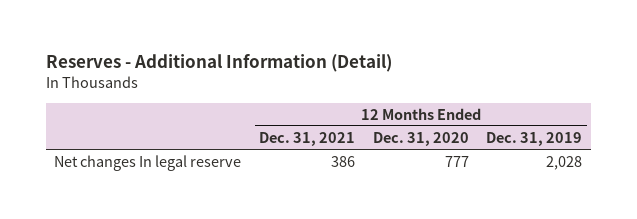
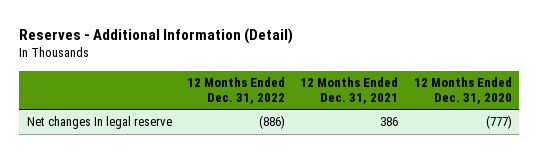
[486,131,583,146] Dec. 31, 2019 -> none
none -> [187,76,286,105] 12 Months Ended Dec. 31, 2022
[444,155,469,167] 777 -> [485,115,512,130] (777)

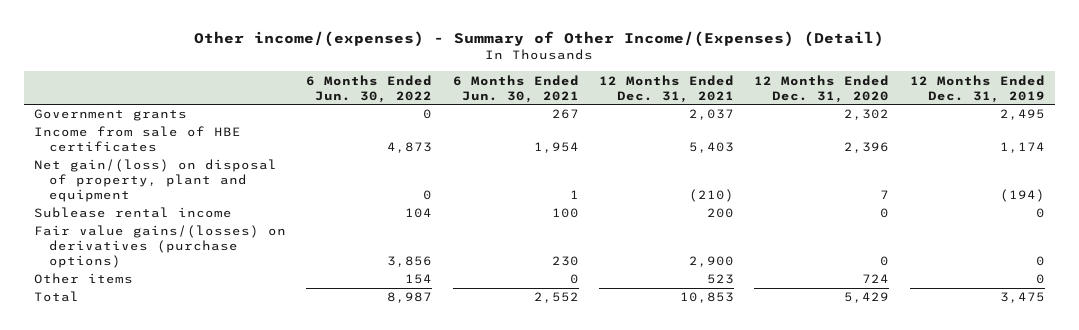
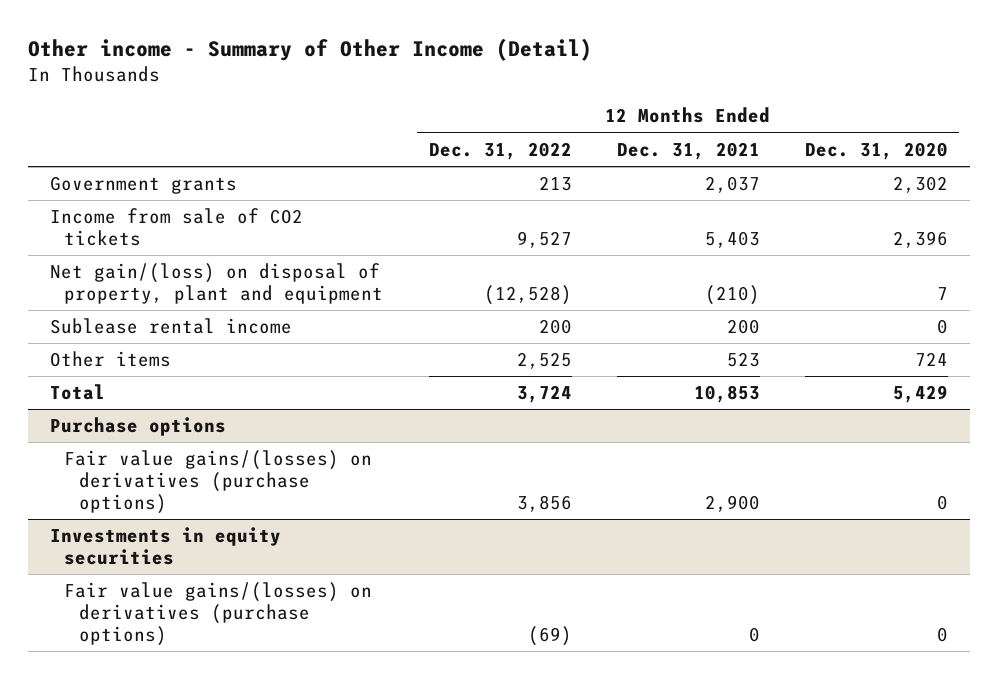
[194,30,885,47] Other income/(expenses) - Summary of Other Income/(Expenses) (Detail) -> [27,38,592,62] Other income - Summary of Other Income (Detail)
[306,74,433,103] 6 Months Ended Jun. 30, 2022 -> none
[452,74,579,103] 6 Months Ended Jun. 30, 2021 -> none
[909,74,1045,103] 12 Months Ended Dec. 31, 2019 -> none
none -> [428,141,572,160] Dec. 31, 2022
[34,126,242,153] Income from sale of HBE certificates -> [50,208,304,246] Income from sale of CO2 tickets
[34,225,287,269] Fair value gains/(losses) on derivatives (purchase options) -> none
none -> [50,417,227,437] Purchase options
none -> [64,450,373,514] Fair value gains/(losses) on derivatives (purchase options)
none -> [50,527,282,565] Investments in equity securities
none -> [64,582,373,646] Fair value gains/(losses) on derivatives (purchase options)

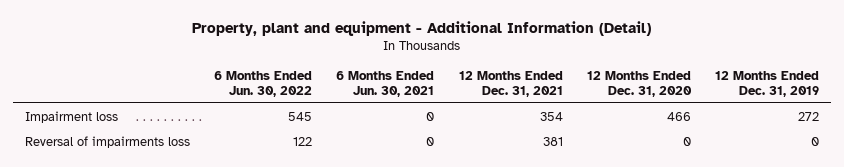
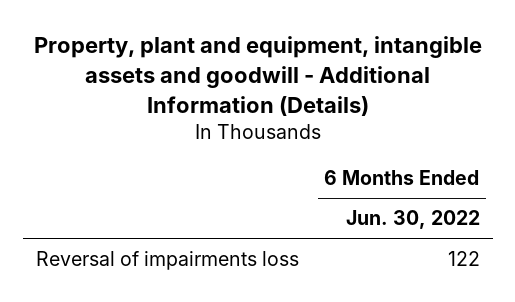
[192,20,652,36] Property, plant and equipment - Additional Information (Detail) -> [33,35,482,116] Property, plant and equipment, intangible assets and goodwill - Additional Information (Details)
[336,70,435,97] 6 Months Ended Jun. 30, 2021 -> none
[458,70,563,97] 12 Months Ended Dec. 31, 2021 -> none
[586,70,692,97] 12 Months Ended Dec. 31, 2020 -> none
[715,70,820,97] 12 Months Ended Dec. 31, 2019 -> none
[24,110,118,123] Impairment loss -> none

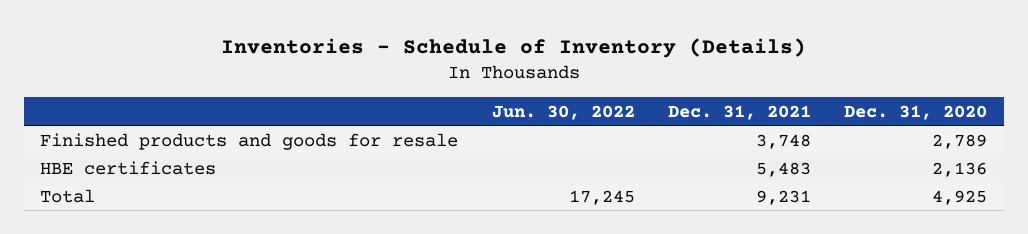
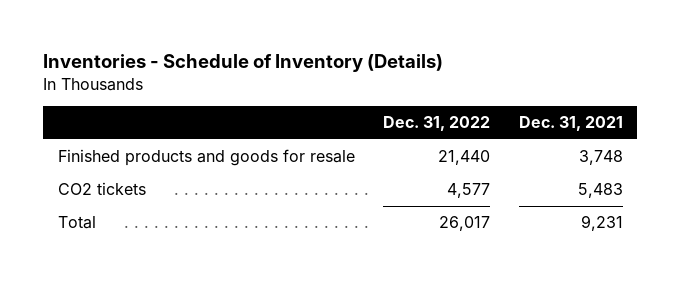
[491,104,635,120] Jun. 30, 2022 -> none
[844,104,988,120] Dec. 31, 2020 -> none
none -> [383,116,491,132] Dec. 31, 2022
[40,160,217,175] HBE certificates -> [57,182,146,196] CO2 tickets

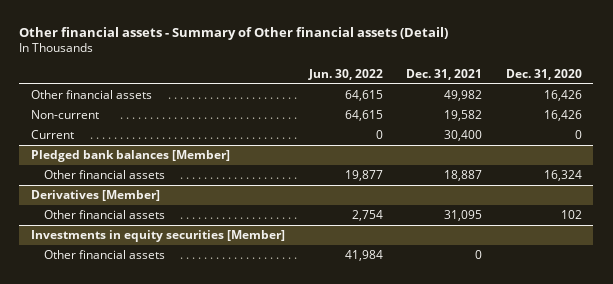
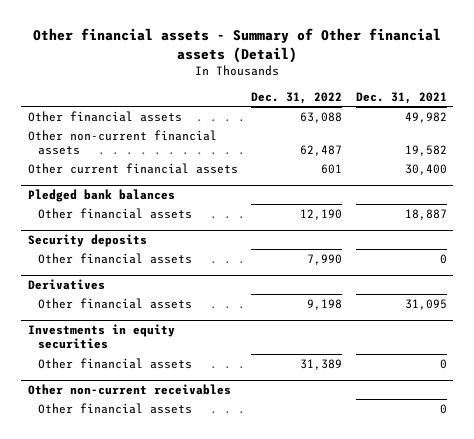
[307,68,383,80] Jun. 30, 2022 -> none
[505,68,582,80] Dec. 31, 2020 -> none
none -> [251,92,343,105] Dec. 31, 2022
[31,110,100,120] Non-current -> [27,129,217,156] Other non-current financial assets
[31,130,75,140] Current -> [27,162,238,174] Other current financial assets
[31,150,231,163] Pledged bank balances [Member] -> [27,188,175,202] Pledged bank balances
none -> [27,233,147,247] Security deposits
none -> [38,252,193,264] Other financial assets
[31,190,161,202] Derivatives [Member] -> [27,278,105,290] Derivatives
[31,230,286,243] Investments in equity securities [Member] -> [27,323,175,350] Investments in equity securities
none -> [27,383,231,395] Other non-current receivables
none -> [38,402,193,414] Other financial assets

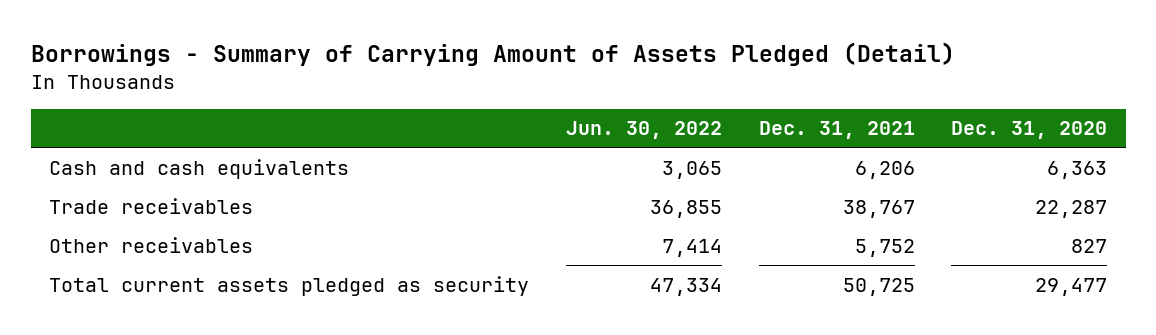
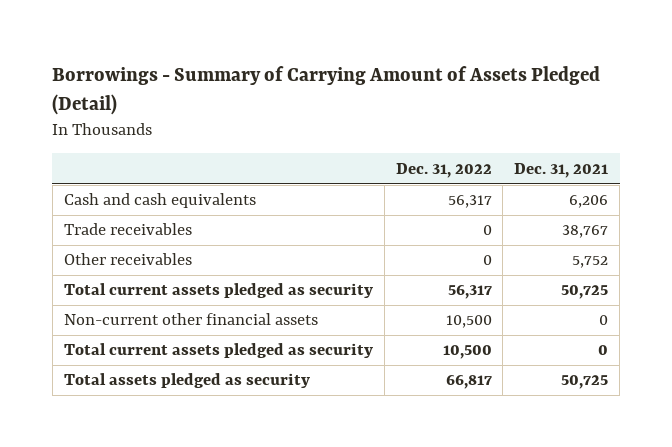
[565,121,722,140] Jun. 30, 2022 -> none
[951,121,1108,140] Dec. 31, 2020 -> none
none -> [395,162,492,178] Dec. 31, 2022
none -> [63,313,318,326] Non-current other financial assets
none -> [63,343,373,359] Total current assets pledged as security
none -> [63,373,310,389] Total assets pledged as security

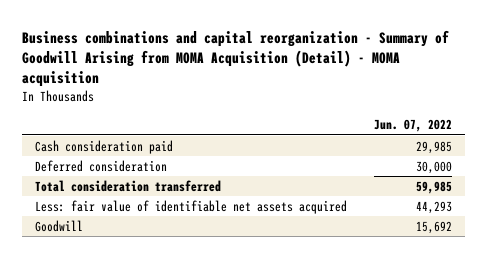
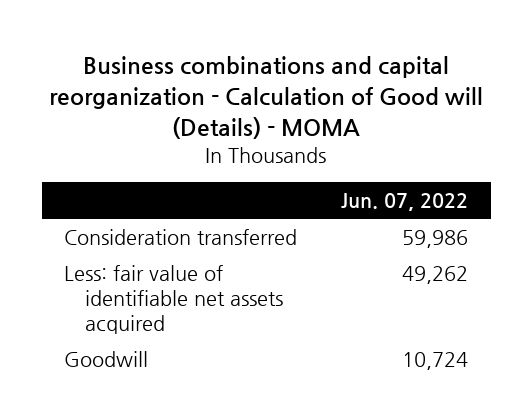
[22,29,450,88] Business combinations and capital reorganization - Summary of Goodwill Arising from MOMA Acquisition (Detail) - MOMA acquisition -> [49,55,484,140] Business combinations and capital reorganization - Calculation of Good will (Details) - MOMA
[35,139,174,154] Cash consideration paid -> none
[35,159,168,172] Deferred consideration -> none
[35,179,222,192] Total consideration transferred -> [64,228,298,245] Consideration transferred
[415,180,452,194] 59,985 -> [402,229,469,248] 59,986
[415,200,452,214] 44,293 -> [402,265,469,284] 49,262
[415,220,452,234] 15,692 -> [402,351,469,370] 10,724

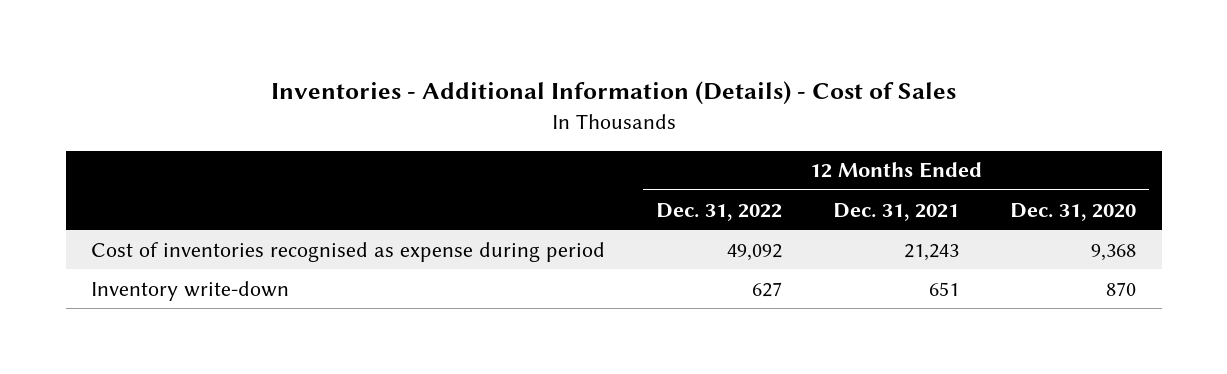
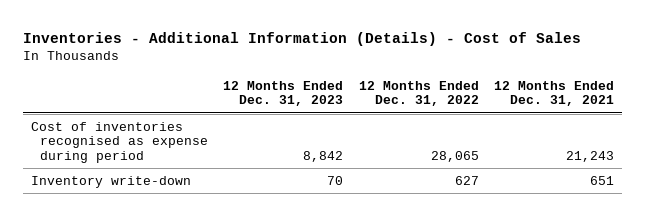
[1010,202,1137,221] Dec. 31, 2020 -> none
none -> [223,80,344,107] 12 Months Ended Dec. 31, 2023
[727,243,783,261] 49,092 -> [430,151,479,163] 28,065

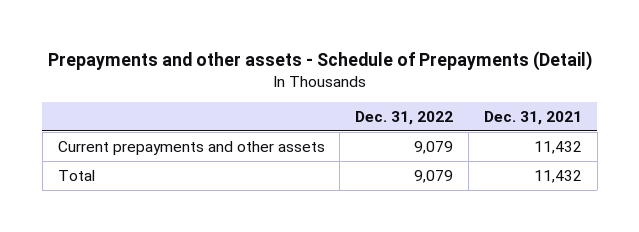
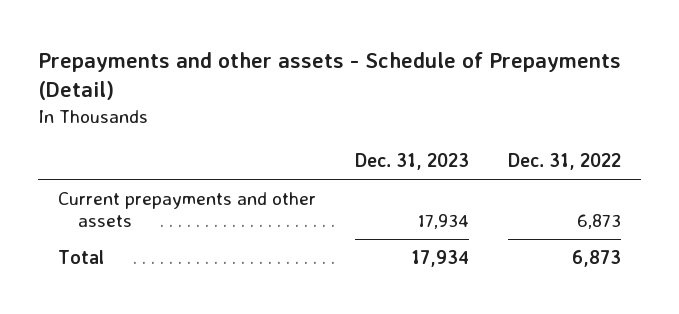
[483,110,582,125] Dec. 31, 2021 -> none
none -> [354,153,469,171] Dec. 31, 2023
[414,140,454,154] 9,079 -> [577,214,622,230] 6,873
[414,169,454,183] 9,079 -> [572,249,622,267] 6,873

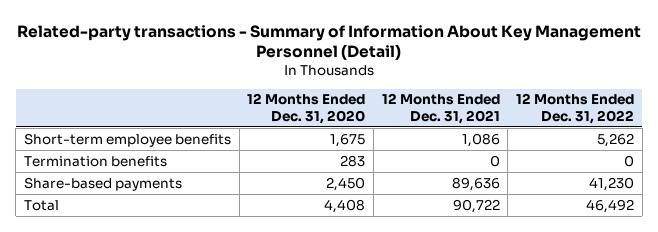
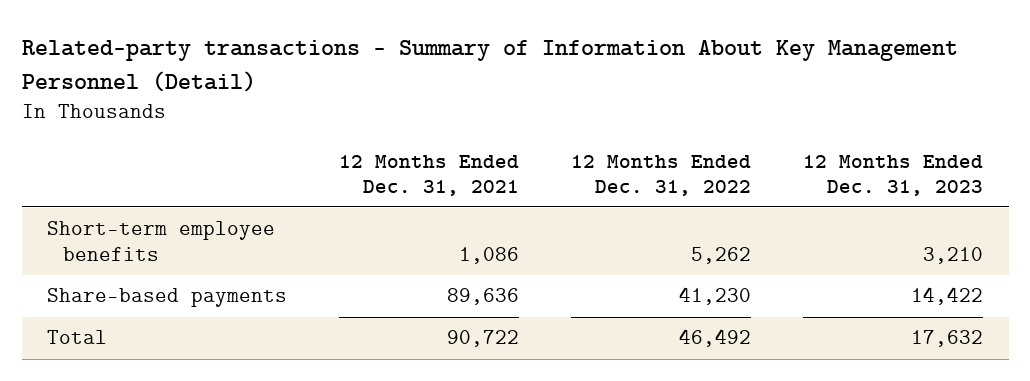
[247,93,366,124] 12 Months Ended Dec. 31, 2020 -> none
none -> [802,154,983,196] 12 Months Ended Dec. 31, 2023
[24,155,168,167] Termination benefits -> none

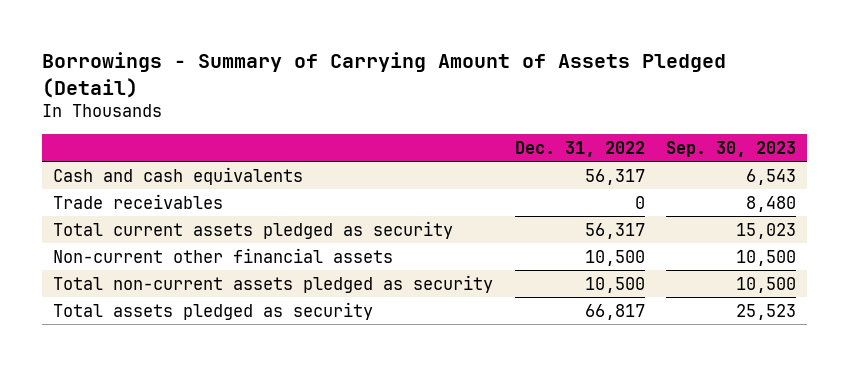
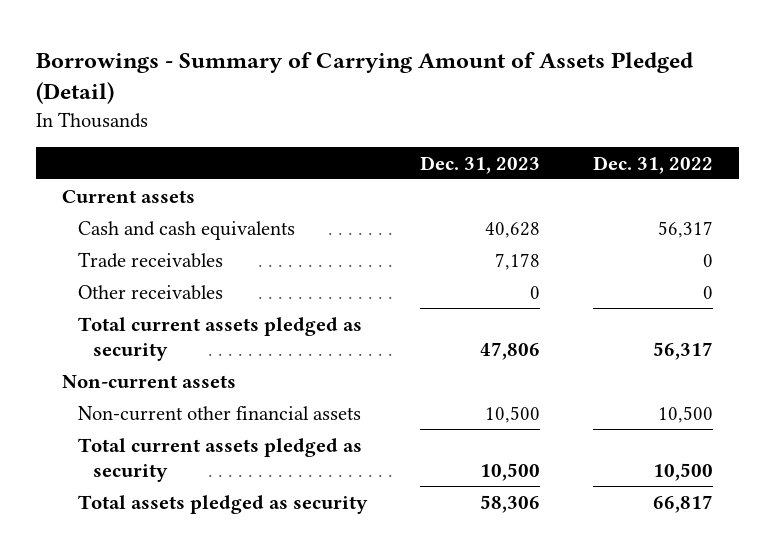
[666,140,797,157] Sep. 30, 2023 -> none
none -> [419,155,540,174] Dec. 31, 2023
none -> [62,189,196,203] Current assets
none -> [77,284,223,300] Other receivables
none -> [62,374,237,388] Non-current assets
[52,274,493,293] Total non-current assets pledged as security -> [77,437,362,482] Total current assets pledged as security

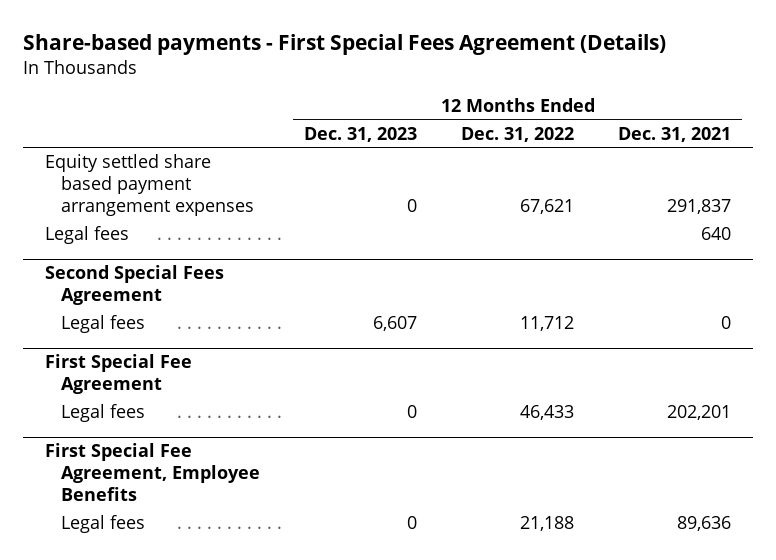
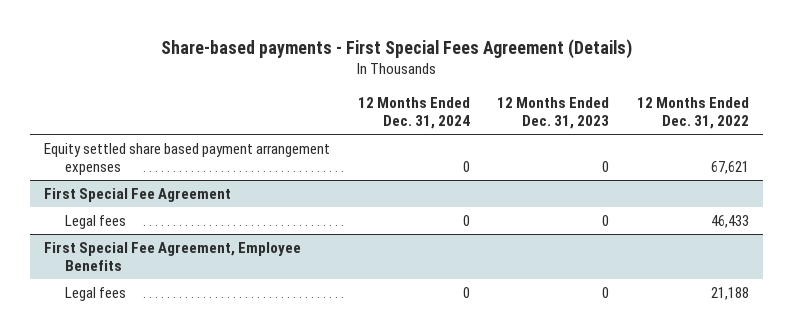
[617,126,731,142] Dec. 31, 2021 -> none
none -> [357,96,470,130] 12 Months Ended Dec. 31, 2024
[44,226,129,245] Legal fees -> none
[44,265,224,306] Second Special Fees Agreement -> none
[61,315,146,334] Legal fees -> none

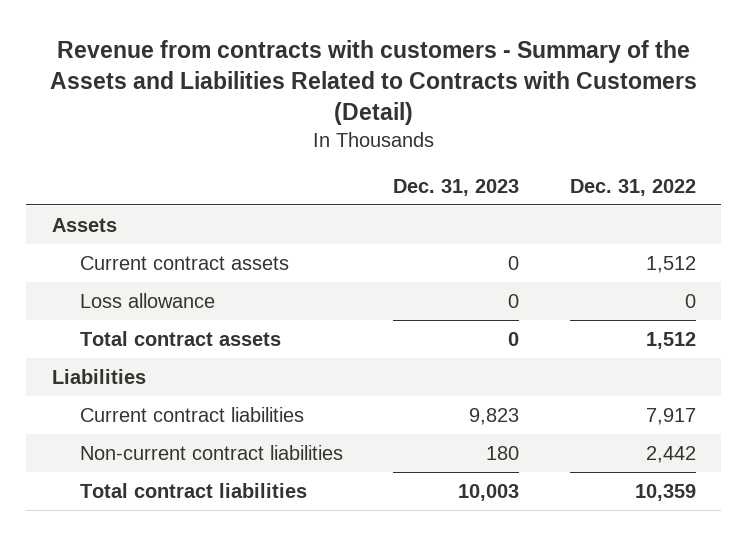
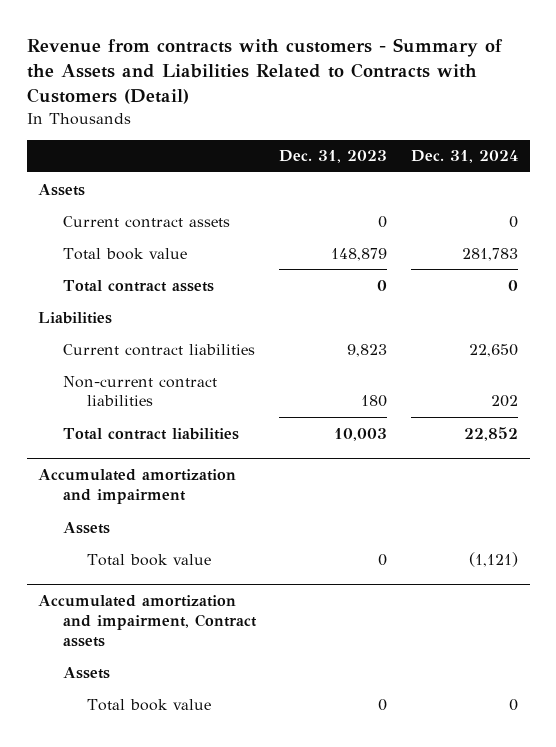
[569,178,696,196] Dec. 31, 2022 -> none
none -> [410,150,518,164] Dec. 31, 2024
[79,292,215,308] Loss allowance -> none
none -> [62,247,187,260] Total book value
none -> [38,469,237,505] Accumulated amortization and impairment
none -> [62,521,110,534] Assets
none -> [86,553,211,566] Total book value
none -> [38,595,257,647] Accumulated amortization and impairment, Contract assets
none -> [62,666,110,679] Assets
none -> [86,698,211,711] Total book value

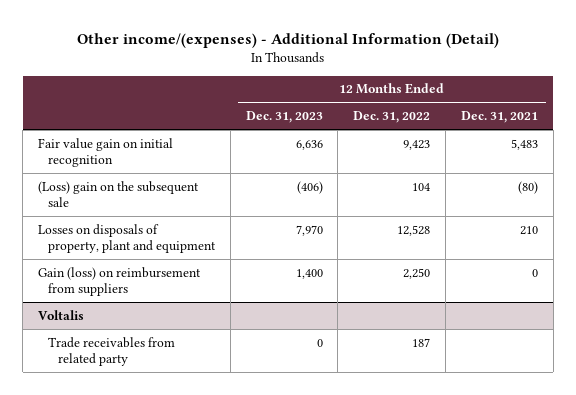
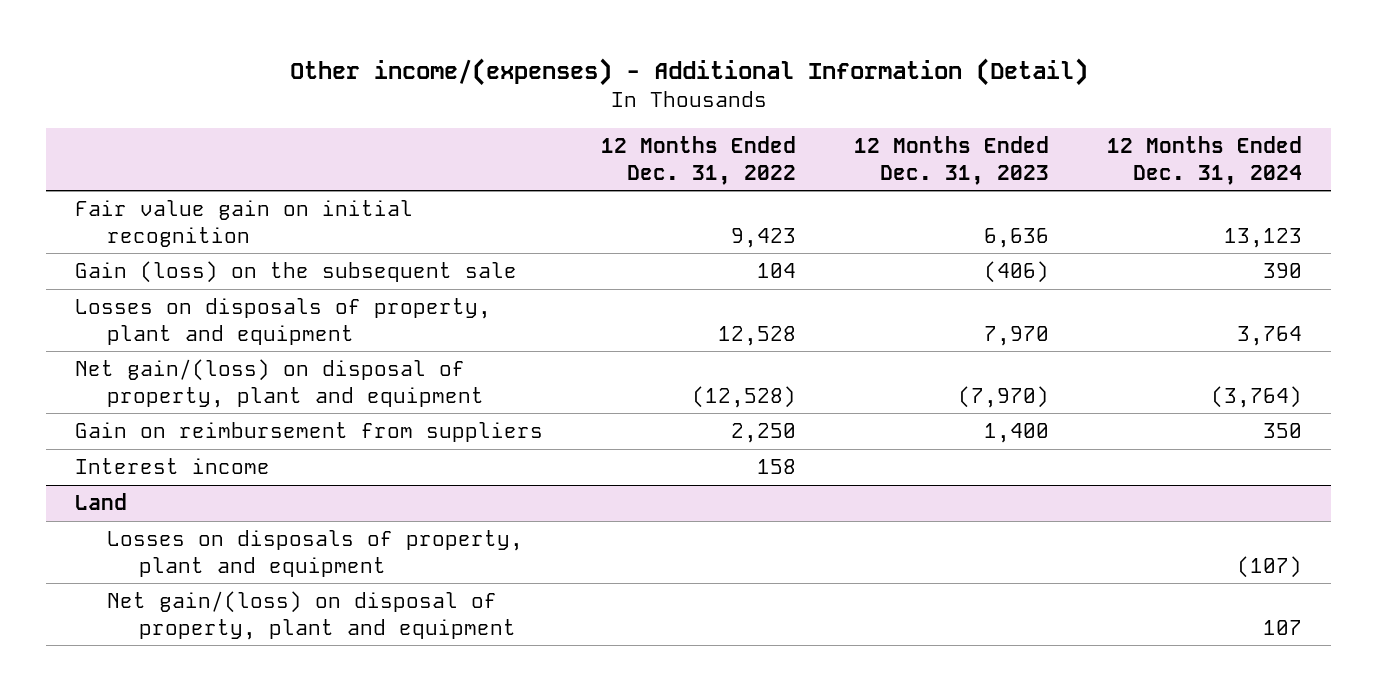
[460,111,538,124] Dec. 31, 2021 -> none
none -> [1107,136,1303,185] 12 Months Ended Dec. 31, 2024
[37,180,199,207] (Loss) gain on the subsequent sale -> [74,261,517,284] Gain (loss) on the subsequent sale
[37,309,84,320] Voltalis -> none
[48,336,176,366] Trade receivables from related party -> none
none -> [74,359,484,408] Net gain/(loss) on disposal of property, plant and equipment
[37,266,201,296] Gain (loss) on reimbursement from suppliers -> [74,422,543,443] Gain on reimbursement from suppliers
none -> [74,458,270,475] Interest income
none -> [74,493,127,511] Land
none -> [106,530,523,577] Losses on disposals of property, plant and equipment
none -> [106,591,516,640] Net gain/(loss) on disposal of property, plant and equipment

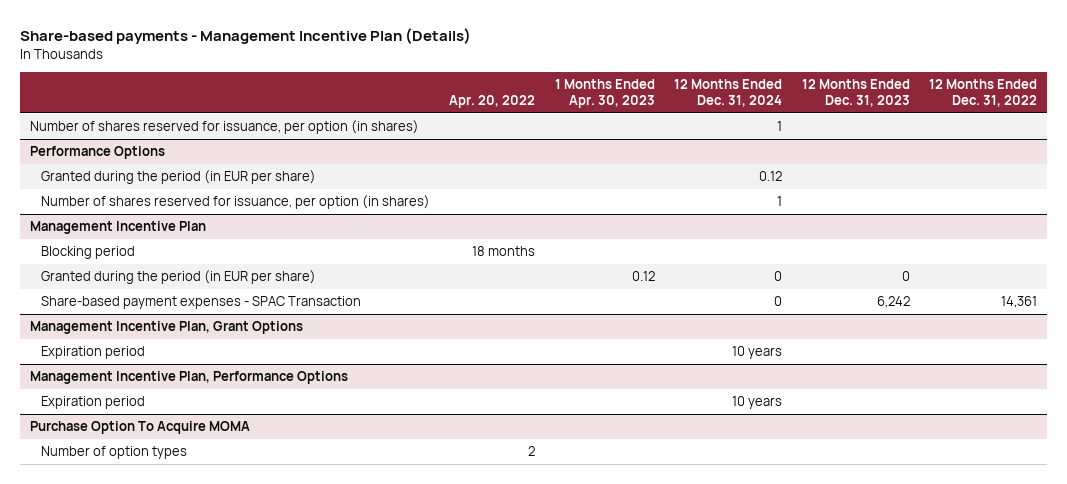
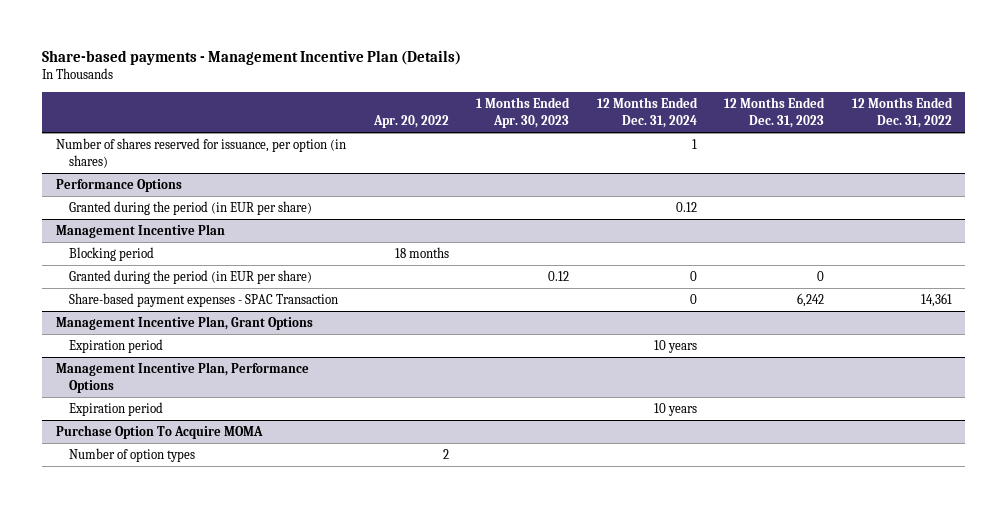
[40,195,430,210] Number of shares reserved for issuance, per option (in shares) -> none

